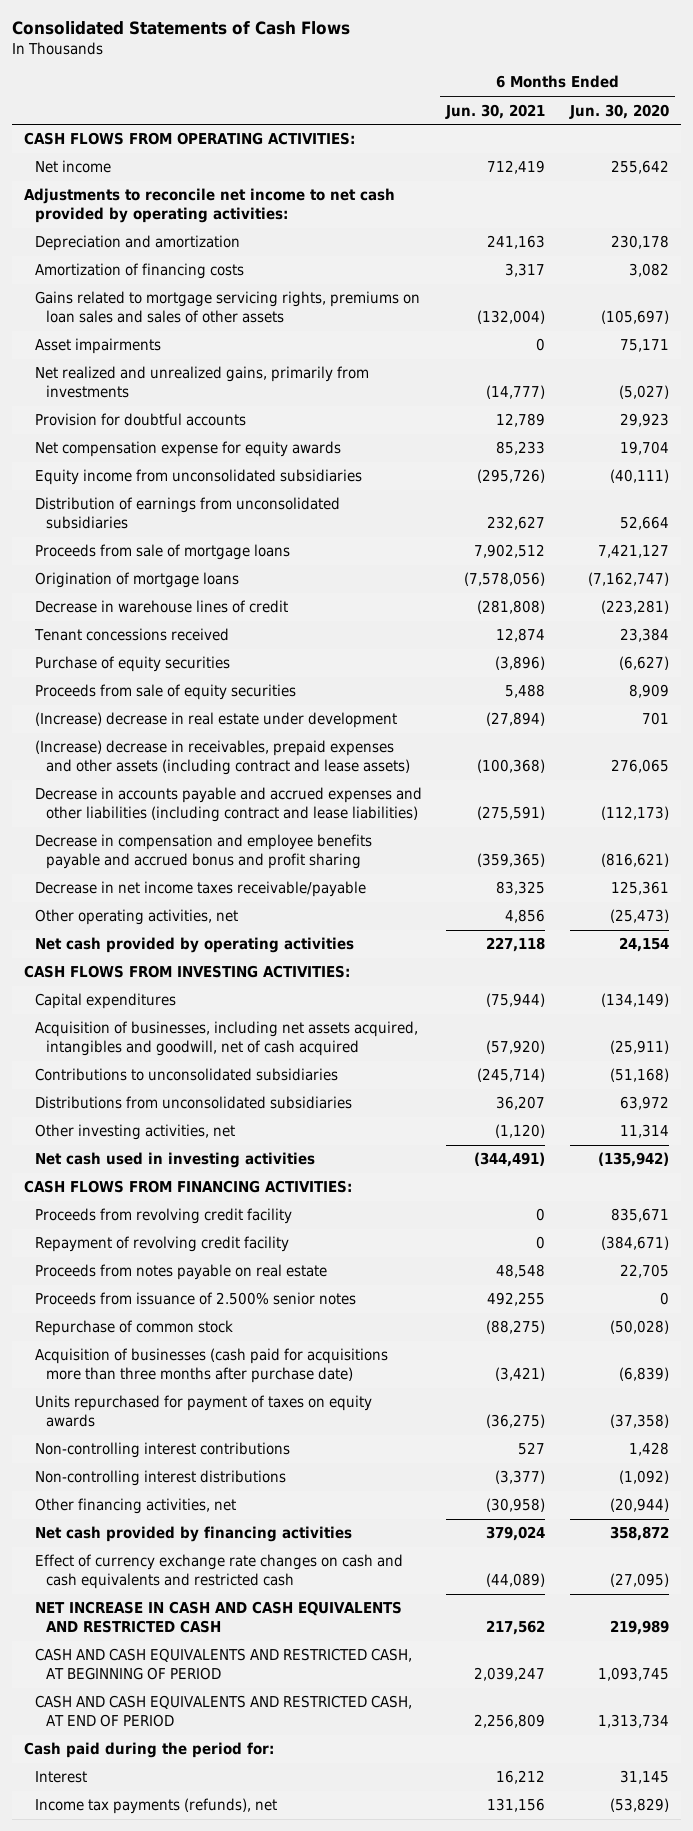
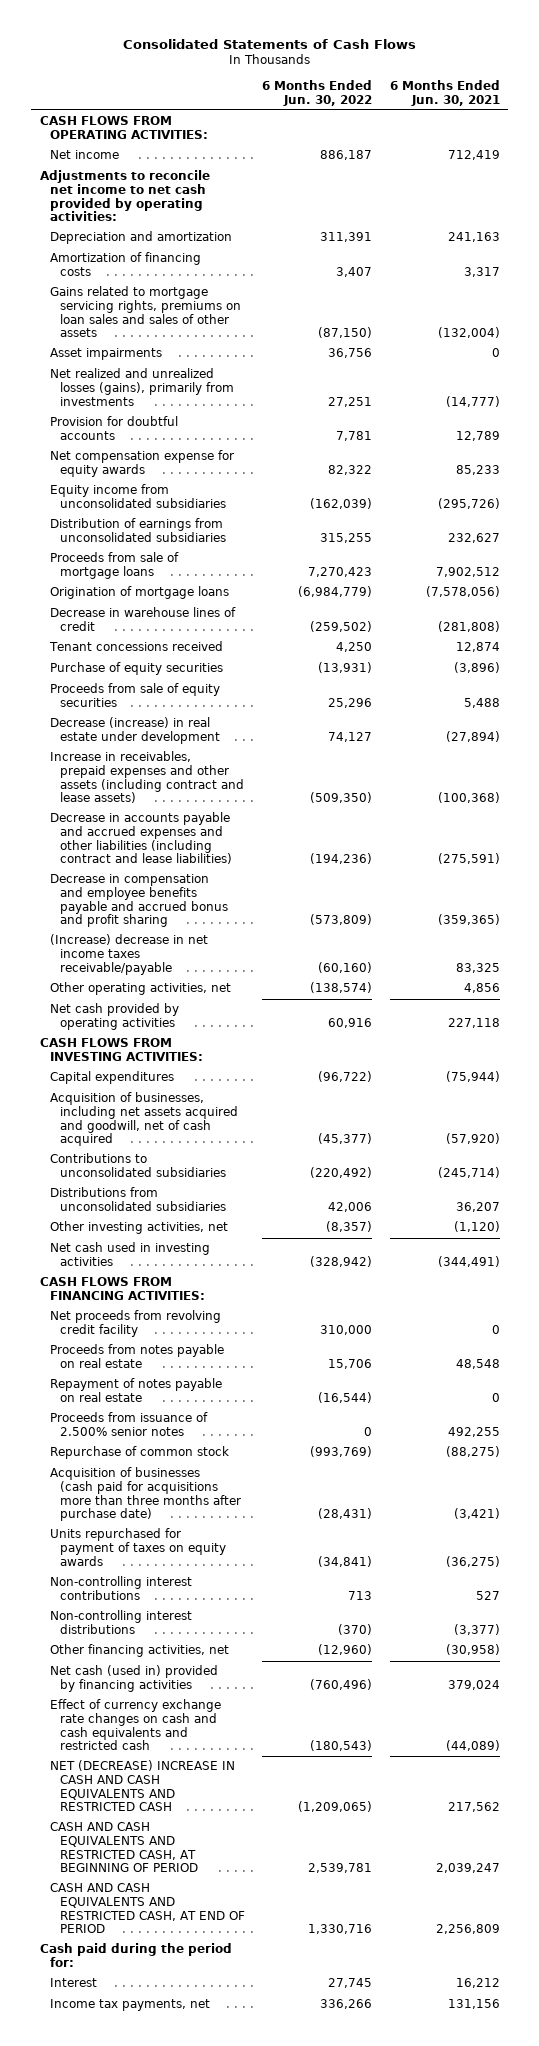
[568,103,669,119] Jun. 30, 2020 -> none
none -> [262,80,373,106] 6 Months Ended Jun. 30, 2022
[35,366,370,398] Net realized and unrealized gains, primarily from investments -> [49,368,235,406] Net realized and unrealized losses (gains), primarily from investments
[35,712,398,729] (Increase) decrease in real estate under development -> [49,717,221,745] Decrease (increase) in real estate under development
[35,740,411,775] (Increase) decrease in receivables, prepaid expenses and other assets (including contract and lease assets) -> [49,751,245,804] Increase in receivables, prepaid expenses and other assets (including contract and lease assets)
[35,881,367,898] Decrease in net income taxes receivable/payable -> [49,934,208,975] (Increase) decrease in net income taxes receivable/payable
[35,1021,419,1056] Acquisition of businesses, including net assets acquired, intangibles and goodwill, net of cash acquired -> [49,1092,239,1147] Acquisition of businesses, including net assets acquired and goodwill, net of cash acquired
[35,1236,290,1253] Repayment of revolving credit facility -> none
[35,1208,293,1225] Proceeds from revolving credit facility -> [49,1310,221,1338] Net proceeds from revolving credit facility
none -> [49,1378,222,1403] Repayment of notes payable on real estate
[35,1526,353,1543] Net cash provided by financing activities -> [49,1665,218,1693] Net cash (used in) provided by financing activities
[35,1601,403,1633] NET INCREASE IN CASH AND CASH EQUIVALENTS AND RESTRICTED CASH -> [49,1760,235,1812] NET (DECREASE) INCREASE IN CASH AND CASH EQUIVALENTS AND RESTRICTED CASH
[35,1798,278,1815] Income tax payments (refunds), net -> [49,1999,210,2012] Income tax payments, net

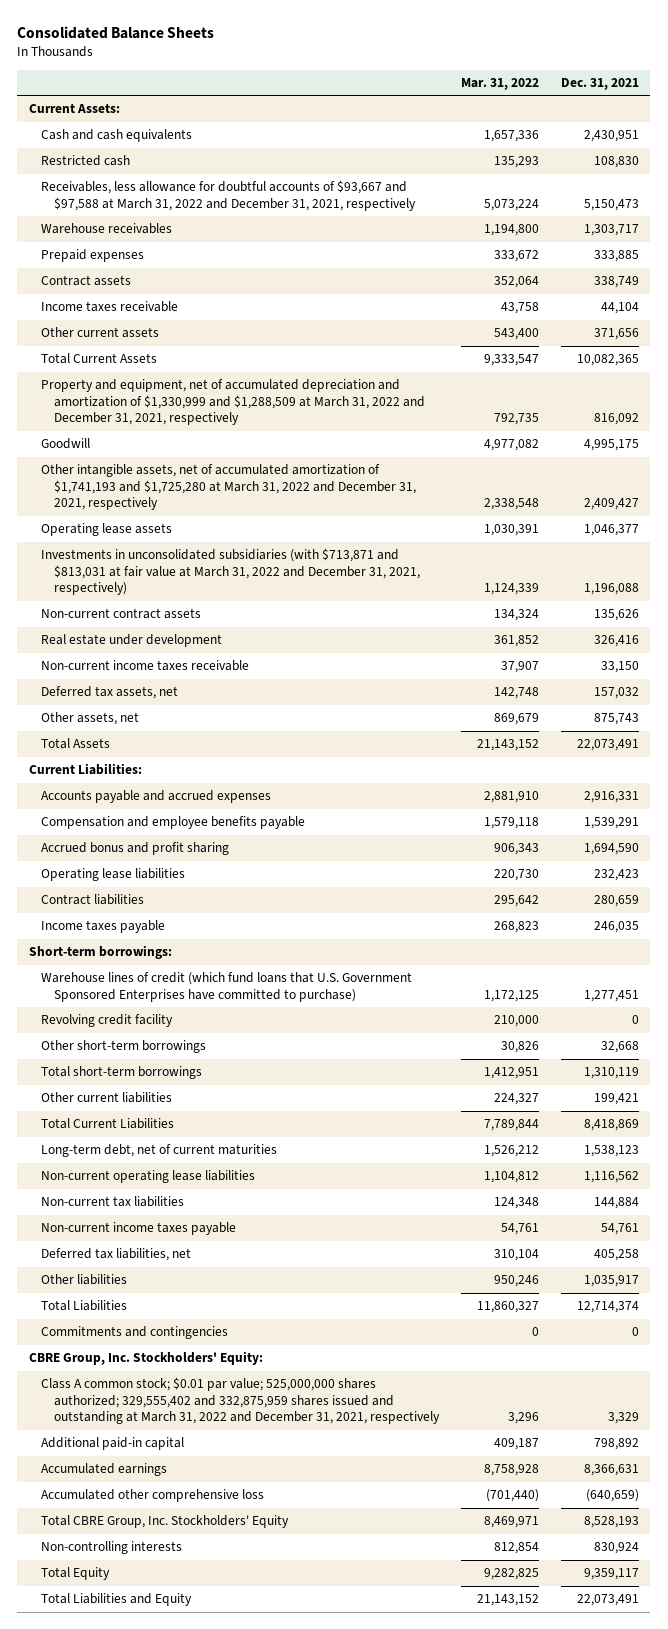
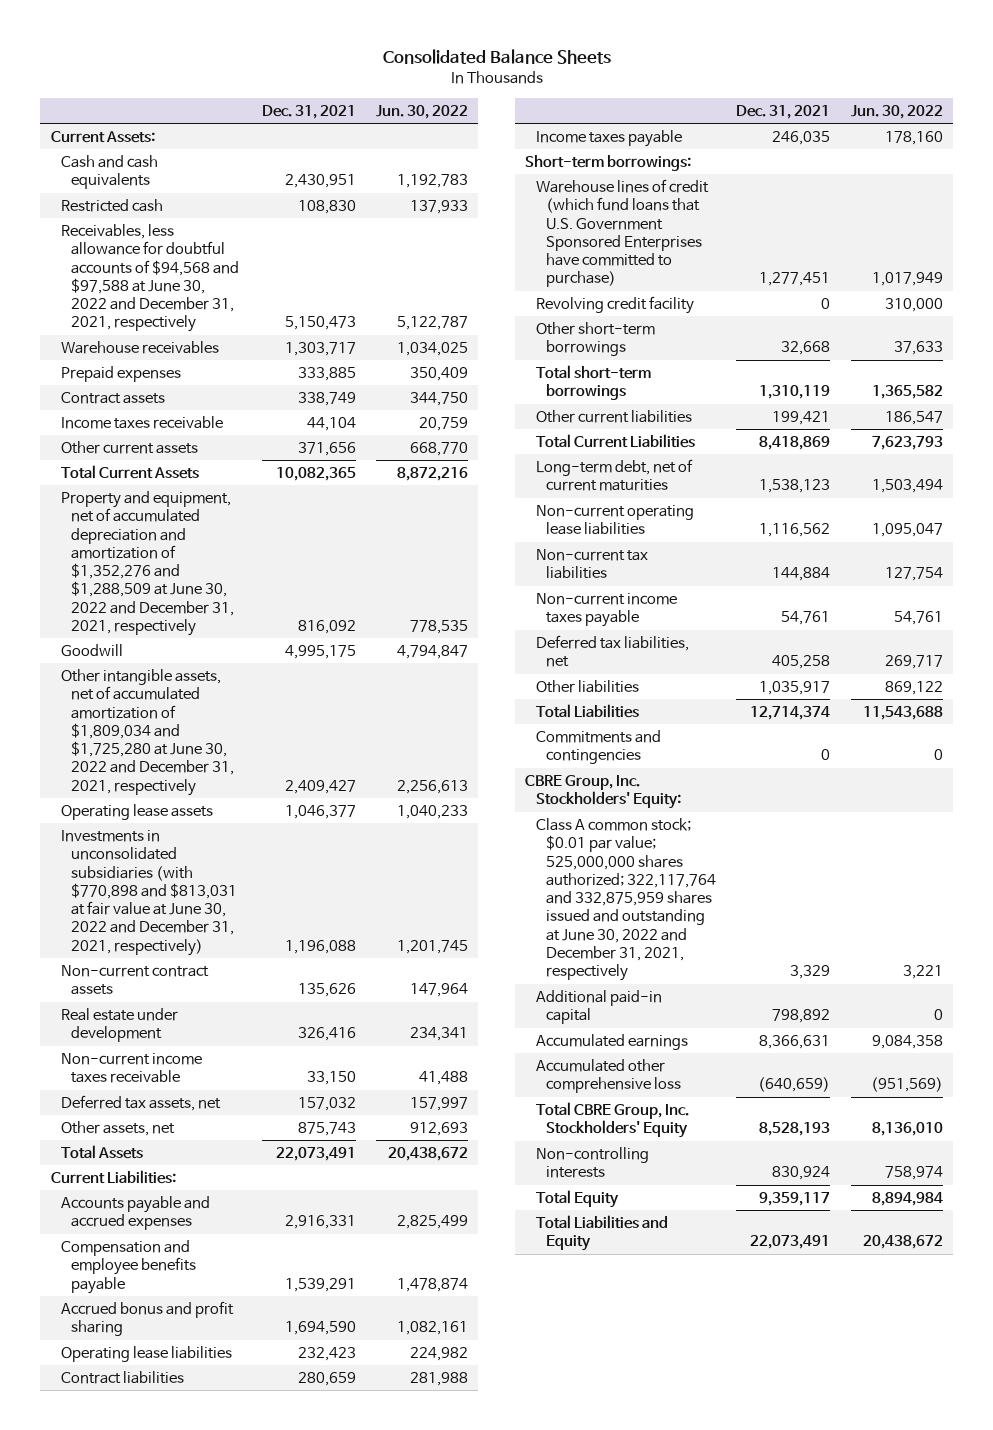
[460,78,539,91] Mar. 31, 2022 -> none
none -> [376,104,469,119] Jun. 30, 2022
[41,180,416,211] Receivables, less allowance for doubtful accounts of $93,667 and $97,588 at March 31, 2022 and December 31, 2021, respectively -> [60,224,240,333] Receivables, less allowance for doubtful accounts of $94,568 and $97,588 at June 30, 2022 and December 31, 2021, respectively
[41,379,425,426] Property and equipment, net of accumulated depreciation and amortization of $1,330,999 and $1,288,509 at March 31, 2022 and December 31, 2021, respectively -> [60,491,235,636] Property and equipment, net of accumulated depreciation and amortization of $1,352,276 and $1,288,509 at June 30, 2022 and December 31, 2021, respectively
[41,464,416,511] Other intangible assets, net of accumulated amortization of $1,741,193 and $1,725,280 at March 31, 2022 and December 31, 2021, respectively -> [60,669,235,796] Other intangible assets, net of accumulated amortization of $1,809,034 and $1,725,280 at June 30, 2022 and December 31, 2021, respectively
[41,548,420,596] Investments in unconsolidated subsidiaries (with $713,871 and $813,031 at fair value at March 31, 2022 and December 31, 2021, respectively) -> [60,830,238,956] Investments in unconsolidated subsidiaries (with $770,898 and $813,031 at fair value at June 30, 2022 and December 31, 2021, respectively)
[41,1377,440,1425] Class A common stock; $0.01 par value; 525,000,000 shares authorized; 329,555,402 and 332,875,959 shares issued and outstanding at March 31, 2022 and December 31, 2021, respectively -> [535,818,716,982] Class A common stock; $0.01 par value; 525,000,000 shares authorized; 322,117,764 and 332,875,959 shares issued and outstanding at June 30, 2022 and December 31, 2021, respectively

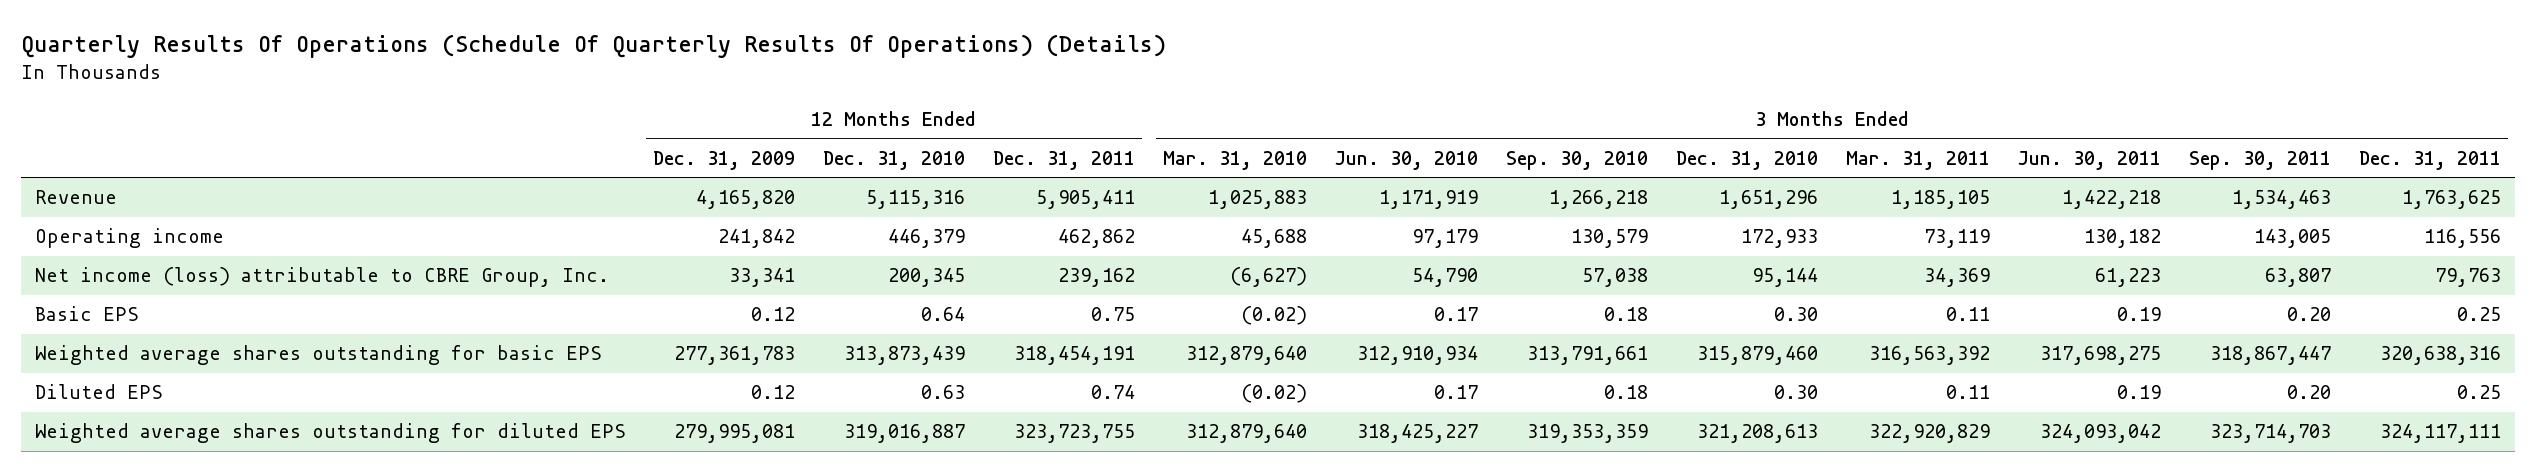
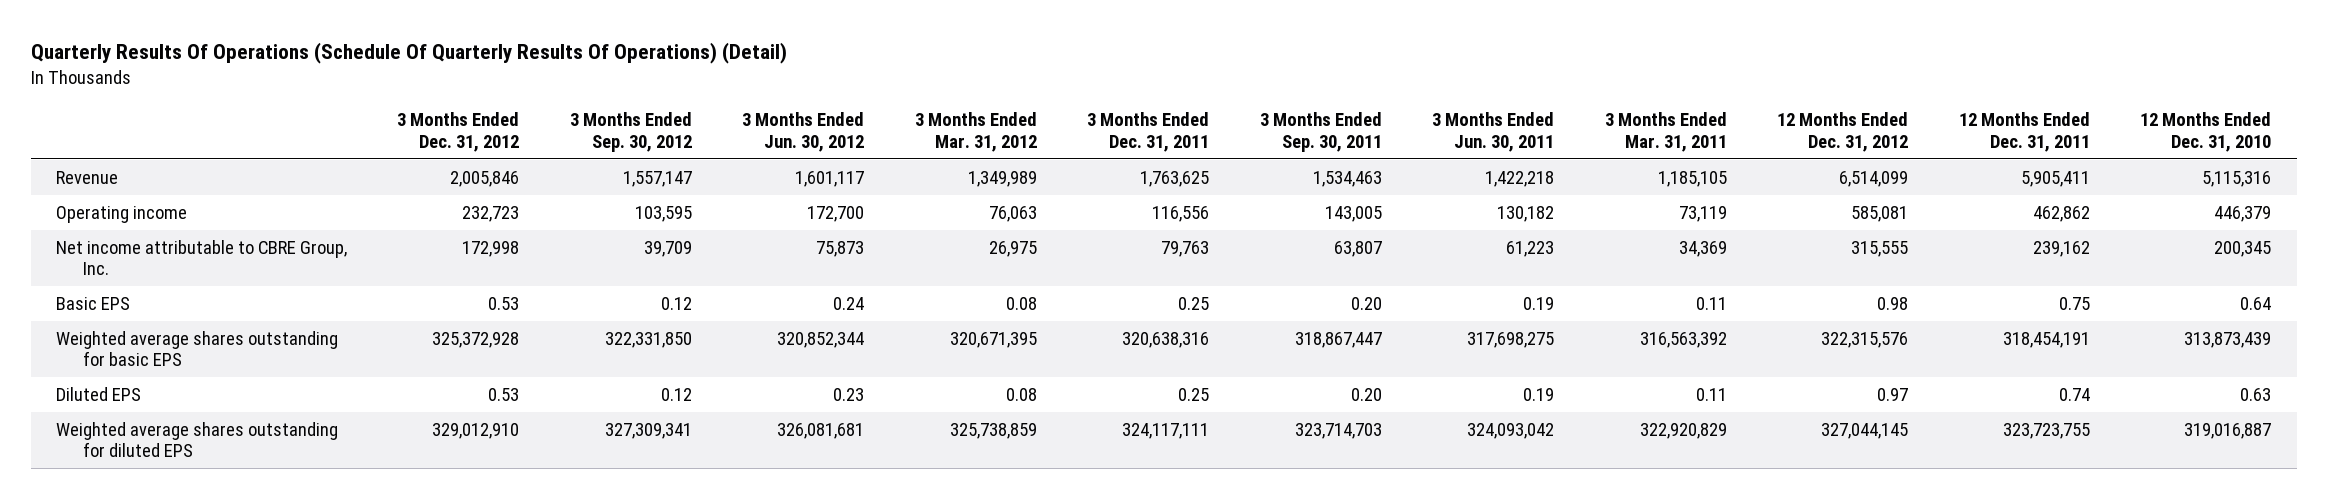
[20,34,1166,59] Quarterly Results Of Operations (Schedule Of Quarterly Results Of Operations) (Details) -> [30,42,787,65] Quarterly Results Of Operations (Schedule Of Quarterly Results Of Operations) (Detail)
[653,150,796,170] Dec. 31, 2009 -> none
[1162,150,1307,170] Mar. 31, 2010 -> none
[1334,150,1479,170] Jun. 30, 2010 -> none
[1506,150,1649,170] Sep. 30, 2010 -> none
[1675,150,1818,170] Dec. 31, 2010 -> none
none -> [397,112,520,152] 3 Months Ended Dec. 31, 2012
none -> [569,112,692,152] 3 Months Ended Sep. 30, 2012
none -> [742,112,865,152] 3 Months Ended Jun. 30, 2012
none -> [914,112,1037,152] 3 Months Ended Mar. 31, 2012
none -> [1777,112,1909,152] 12 Months Ended Dec. 31, 2012
[34,267,609,288] Net income (loss) attributable to CBRE Group, Inc. -> [55,239,347,276] Net income attributable to CBRE Group, Inc.

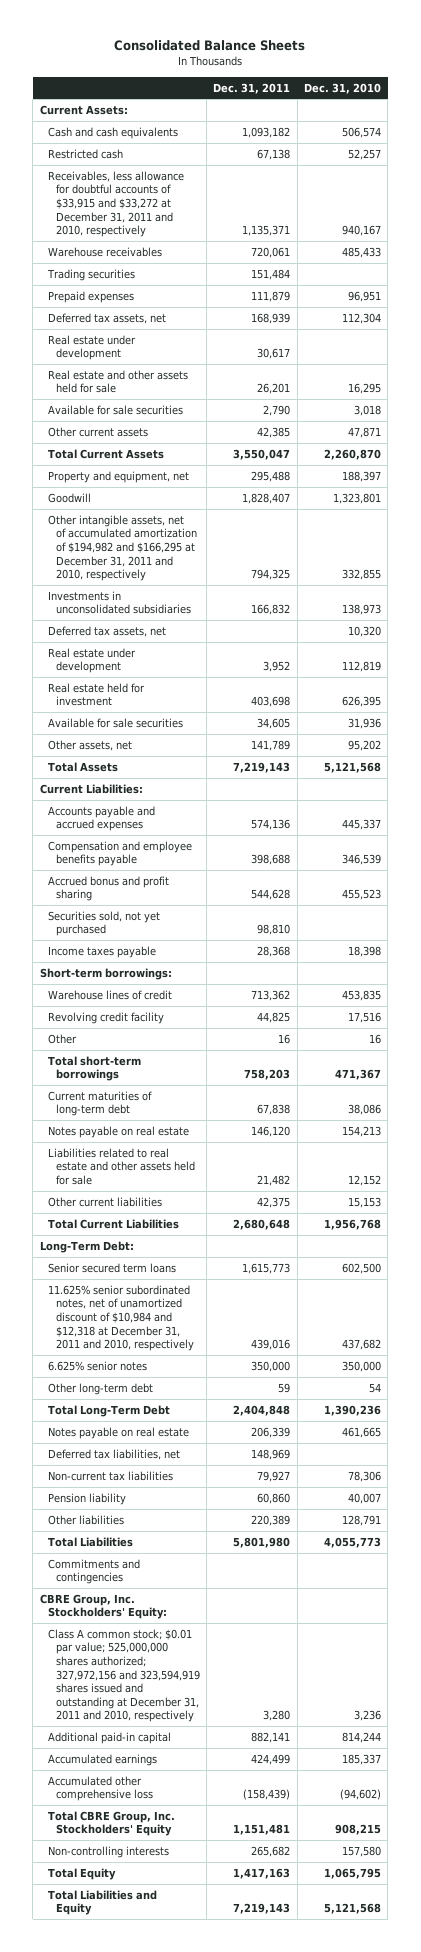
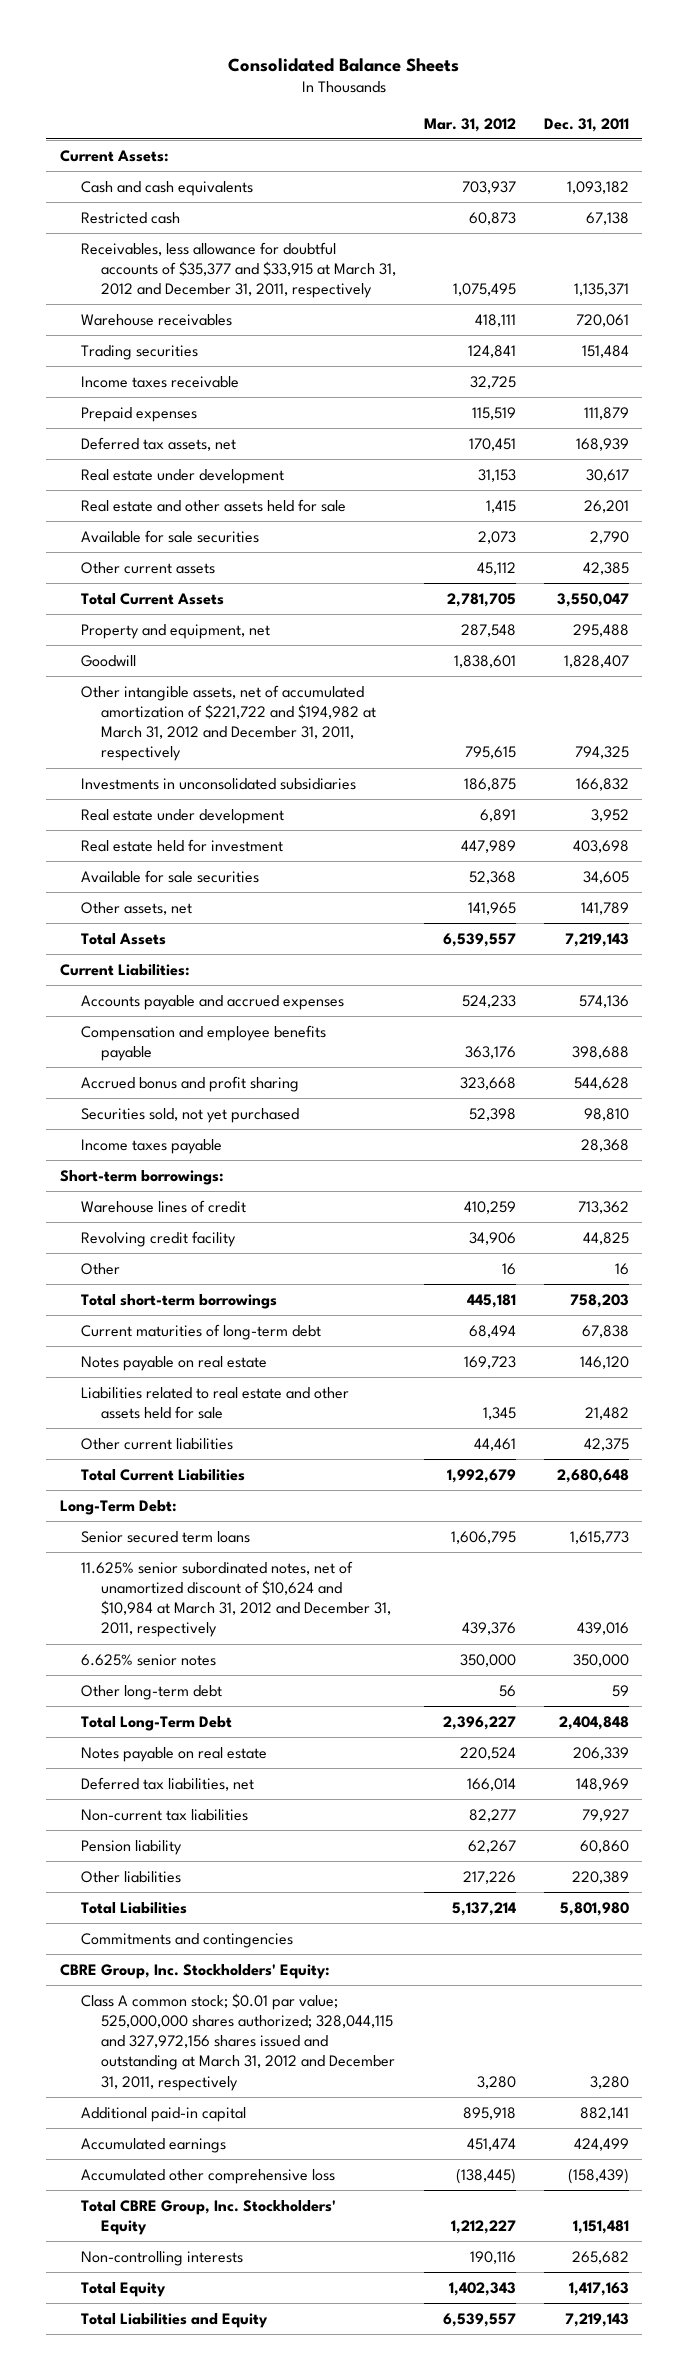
[304,82,382,94] Dec. 31, 2010 -> none
none -> [423,117,516,132] Mar. 31, 2012
[47,170,184,238] Receivables, less allowance for doubtful accounts of $33,915 and $33,272 at December 31, 2011 and 2010, respectively -> [80,241,397,299] Receivables, less allowance for doubtful accounts of $35,377 and $33,915 at March 31, 2012 and December 31, 2011, respectively
none -> [80,375,239,388] Income taxes receivable
[47,514,197,582] Other intangible assets, net of accumulated amortization of $194,982 and $166,295 at December 31, 2011 and 2010, respectively -> [80,684,377,762] Other intangible assets, net of accumulated amortization of $221,722 and $194,982 at March 31, 2012 and December 31, 2011, respectively
[47,625,166,637] Deferred tax assets, net -> none
[47,1284,194,1352] 11.625% senior subordinated notes, net of unamortized discount of $10,984 and $12,318 at December 31, 2011 and 2010, respectively -> [80,1560,392,1638] 11.625% senior subordinated notes, net of unamortized discount of $10,624 and $10,984 at March 31, 2012 and December 31, 2011, respectively
[47,1628,200,1723] Class A common stock; $0.01 par value; 525,000,000 shares authorized; 327,972,156 and 323,594,919 shares issued and outstanding at December 31, 2011 and 2010, respectively -> [80,1992,396,2091] Class A common stock; $0.01 par value; 525,000,000 shares authorized; 328,044,115 and 327,972,156 shares issued and outstanding at March 31, 2012 and December 31, 2011, respectively

